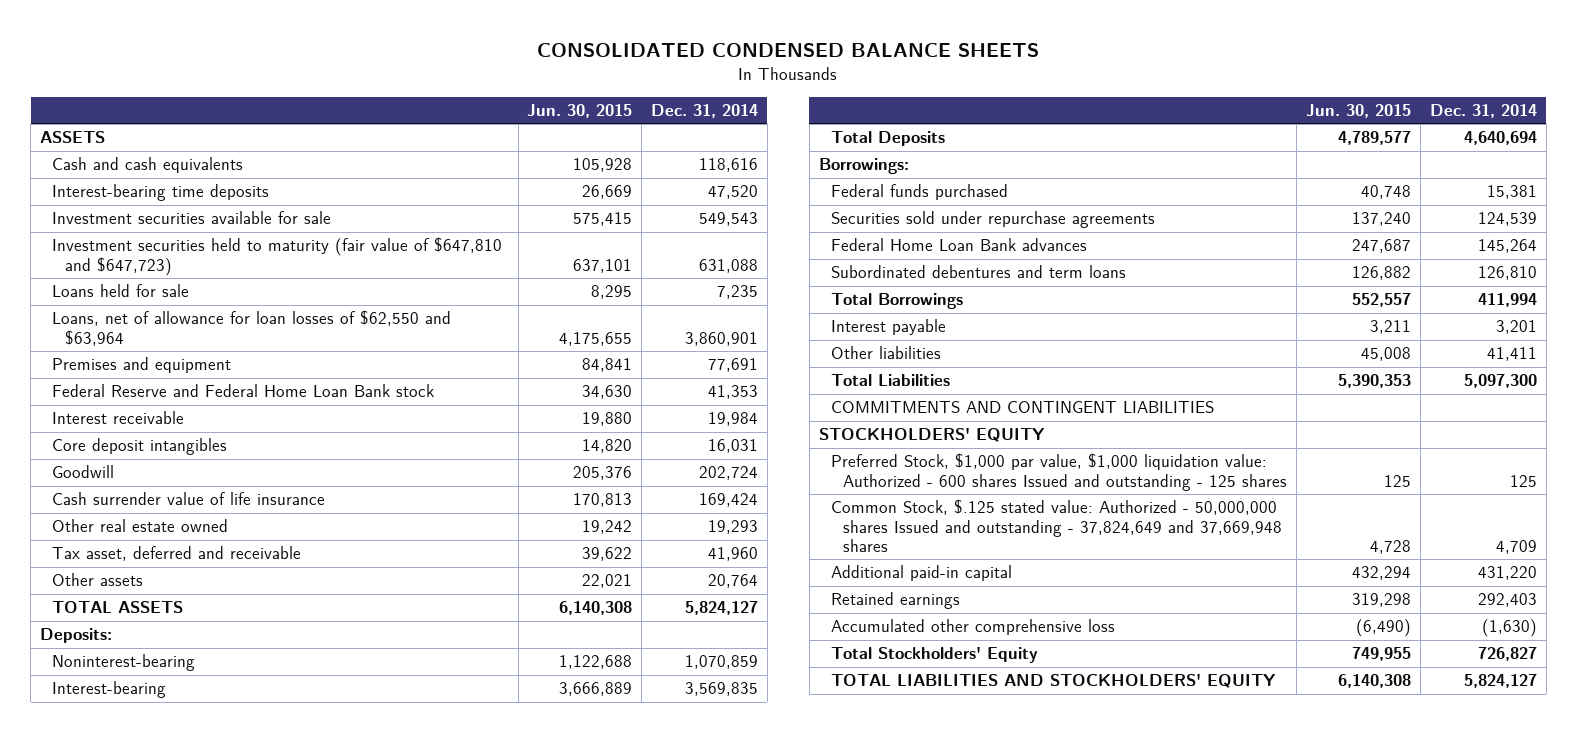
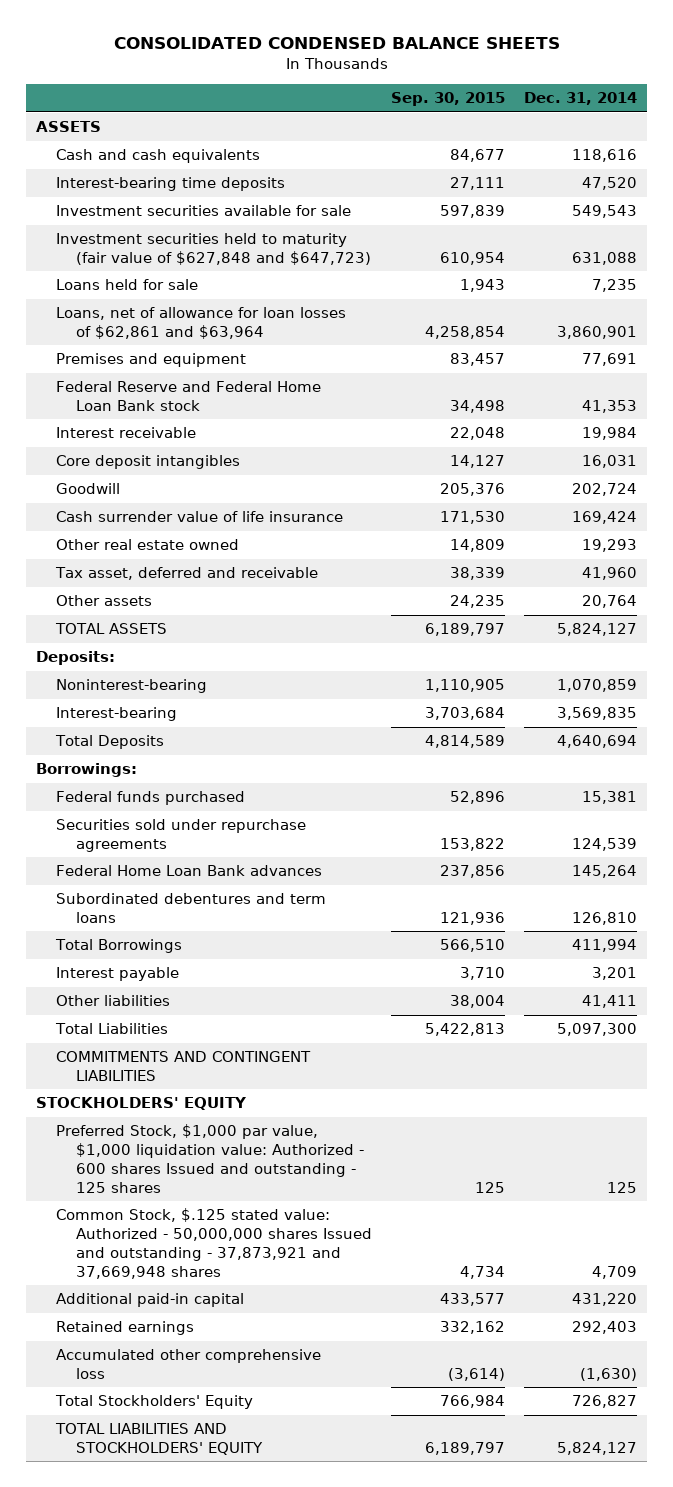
[527,103,633,118] Jun. 30, 2015 -> none
none -> [391,92,506,107] Sep. 30, 2015
[52,237,503,276] Investment securities held to maturity (fair value of $647,810 and $647,723) -> [55,233,371,266] Investment securities held to maturity (fair value of $627,848 and $647,723)
[52,310,452,346] Loans, net of allowance for loan losses of $62,550 and $63,964 -> [55,307,346,340] Loans, net of allowance for loan losses of $62,861 and $63,964
[831,499,1283,552] Common Stock, $.125 stated value: Authorized - 50,000,000 shares Issued and outstanding - 37,824,649 and 37,669,948 shares -> [55,1208,372,1279] Common Stock, $.125 stated value: Authorized - 50,000,000 shares Issued and outstanding - 37,873,921 and 37,669,948 shares

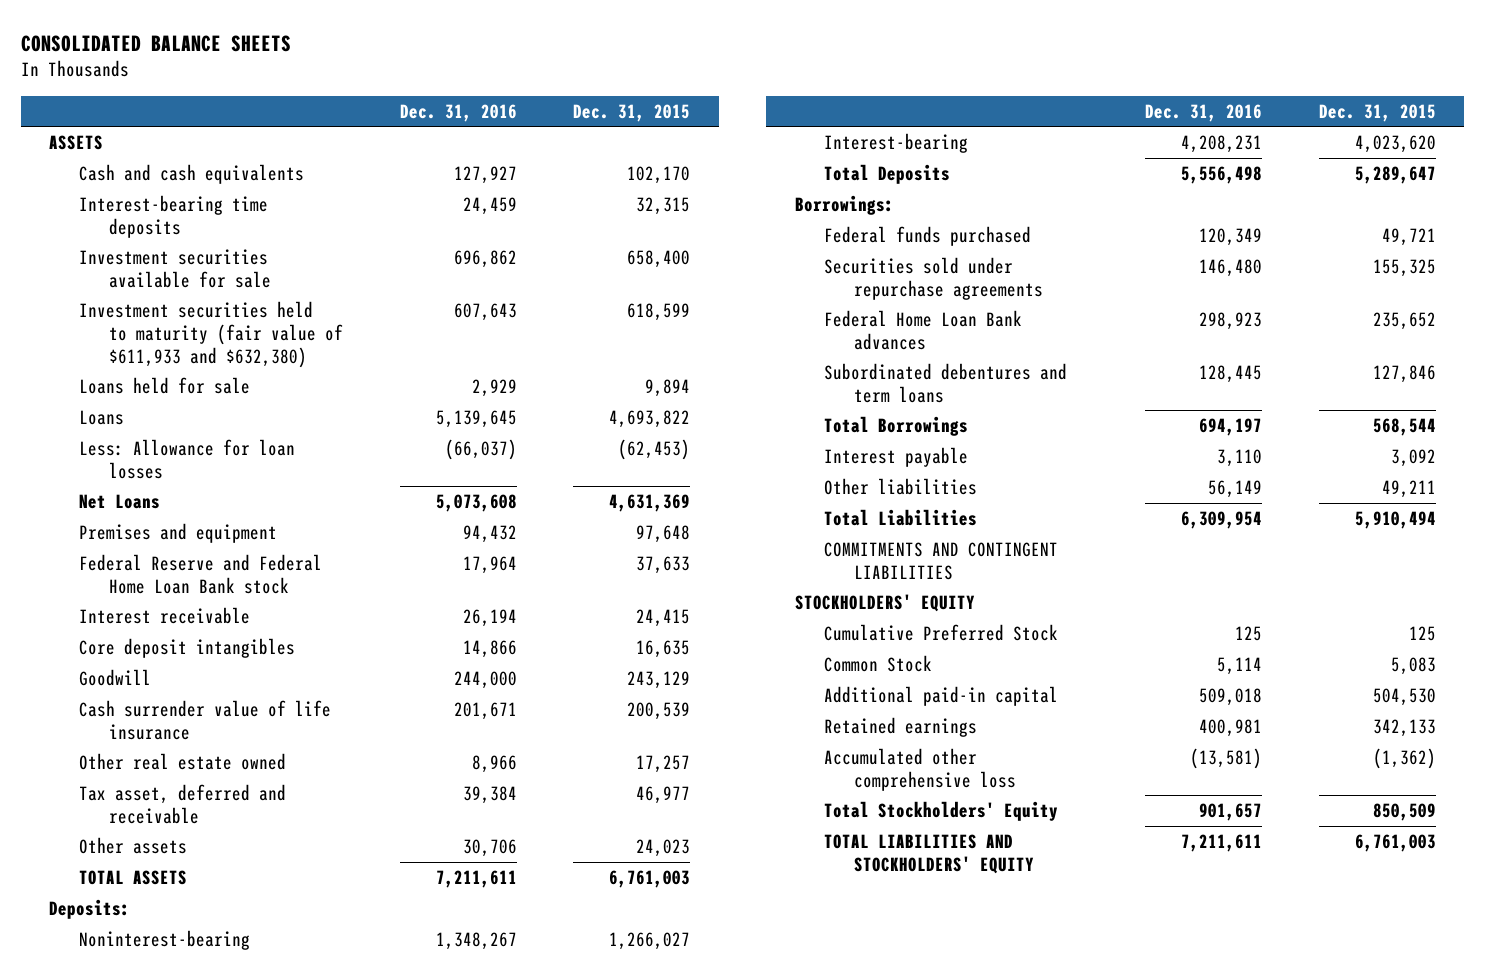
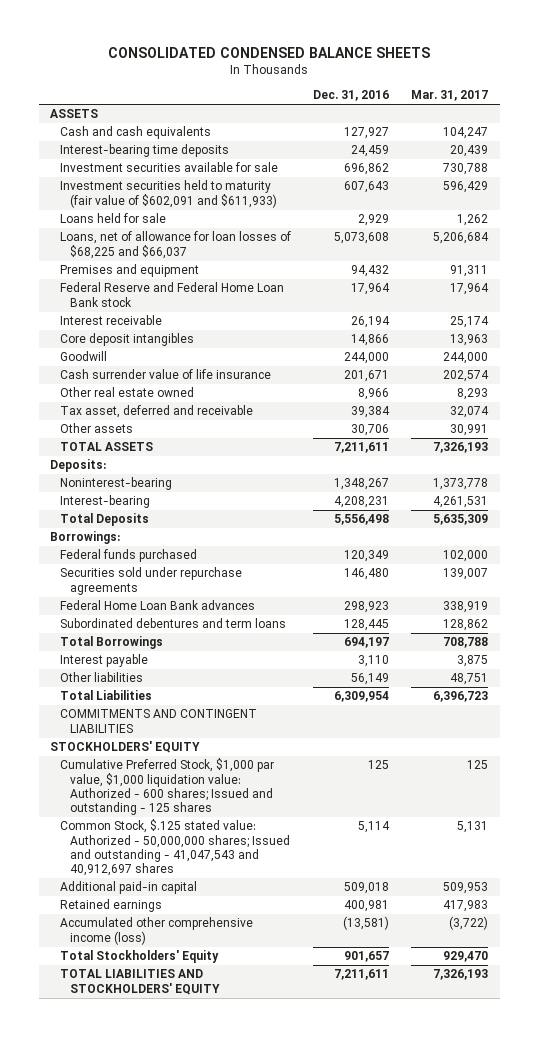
[20,34,291,52] CONSOLIDATED BALANCE SHEETS -> [108,46,431,58] CONSOLIDATED CONDENSED BALANCE SHEETS
[573,103,691,122] Dec. 31, 2015 -> none
none -> [411,90,489,102] Mar. 31, 2017
[79,300,343,368] Investment securities held to maturity (fair value of $611,933 and $632,380) -> [60,180,278,208] Investment securities held to maturity (fair value of $602,091 and $611,933)
[79,409,125,425] Loans -> none
[79,438,296,479] Less: Allowance for loan losses -> none
[79,493,161,509] Net Loans -> [60,231,292,259] Loans, net of allowance for loan losses of $68,225 and $66,037
[824,623,1059,641] Cumulative Preferred Stock -> [60,758,275,816] Cumulative Preferred Stock, $1,000 par value, $1,000 liquidation value: Authorized - 600 shares; Issued and outstanding - 125 shares
[824,654,933,672] Common Stock -> [60,819,291,877] Common Stock, $.125 stated value: Authorized - 50,000,000 shares; Issued and outstanding - 41,047,543 and 40,912,697 shares
[824,747,1017,791] Accumulated other comprehensive loss -> [60,917,254,945] Accumulated other comprehensive income (loss)

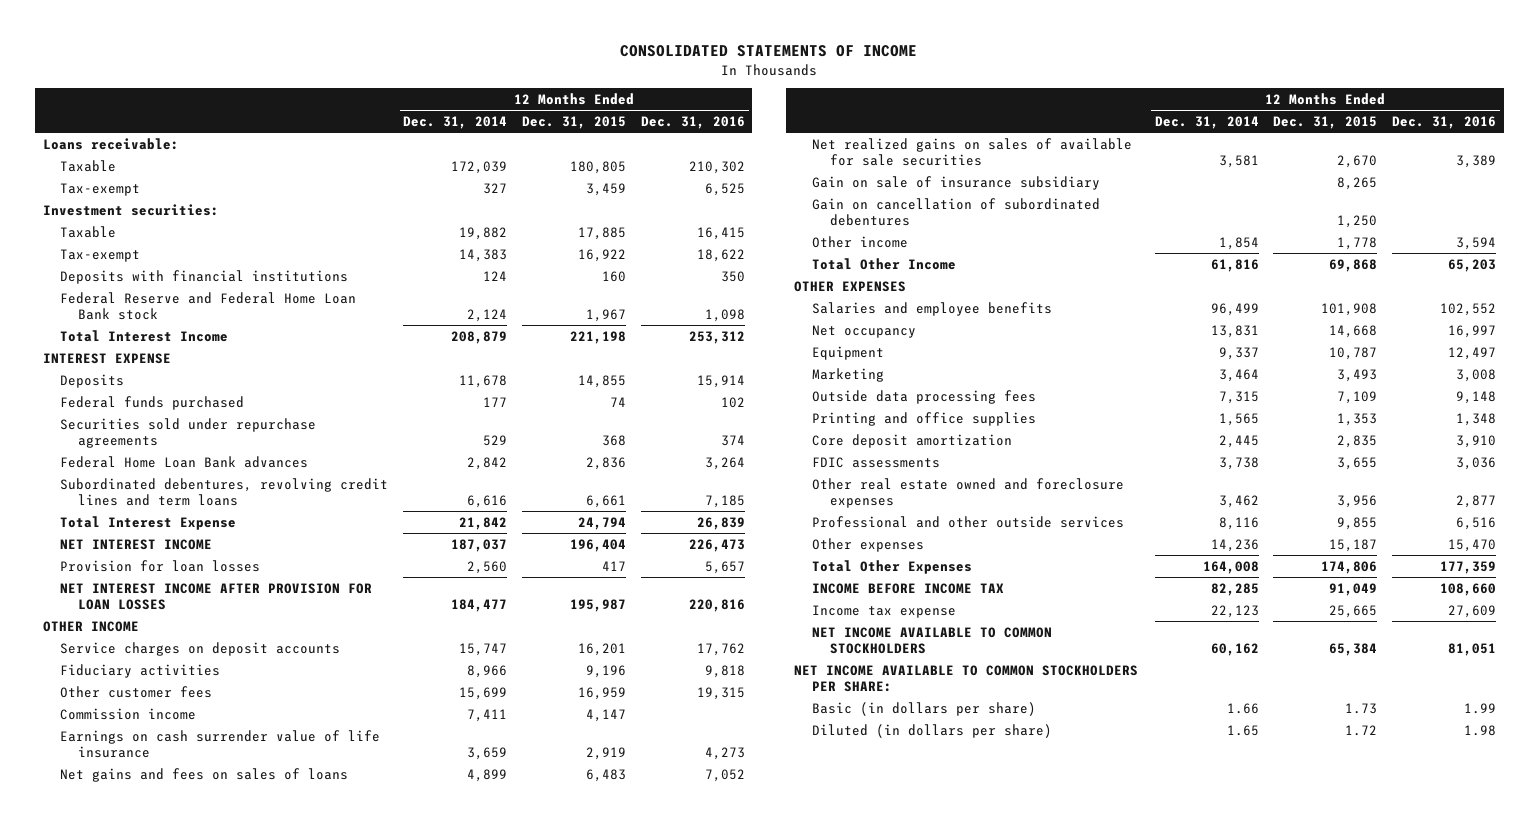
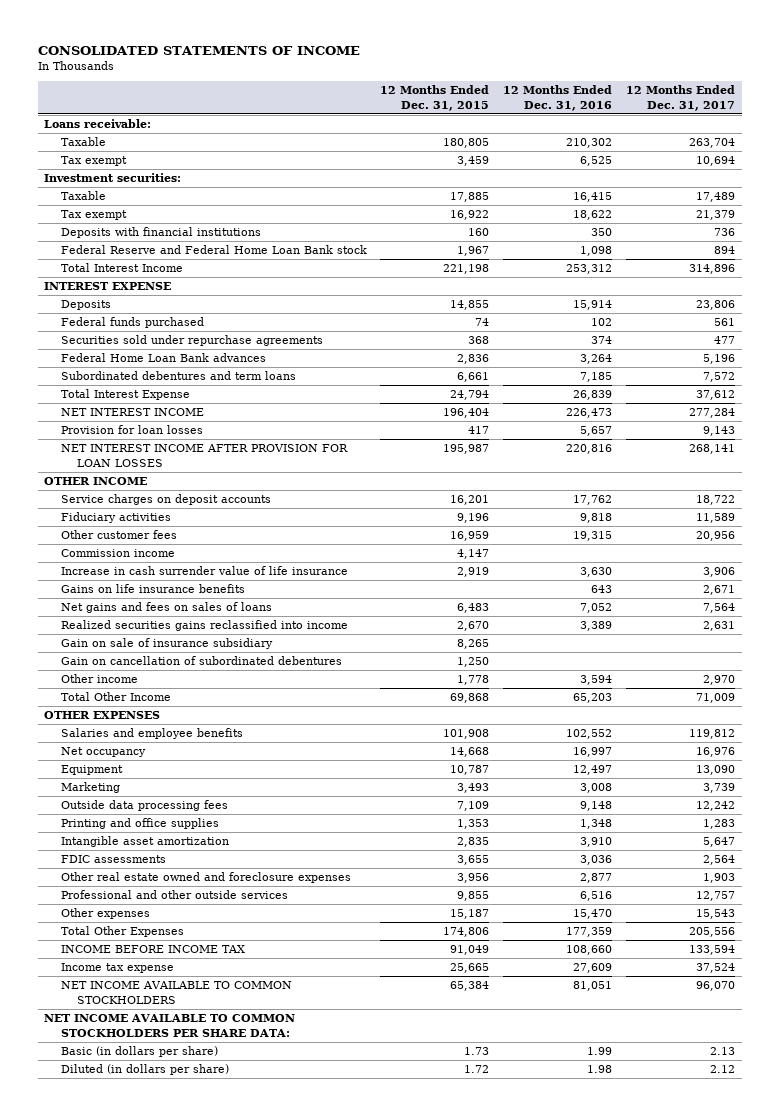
[403,116,508,130] Dec. 31, 2014 -> none
none -> [625,85,735,111] 12 Months Ended Dec. 31, 2017
[60,182,141,196] Tax-exempt -> [60,156,127,167] Tax exempt
[60,248,141,262] Tax-exempt -> [60,210,127,221] Tax exempt
[60,477,389,506] Subordinated debentures, revolving credit lines and term loans -> [60,371,296,381] Subordinated debentures and term loans
[60,729,381,758] Earnings on cash surrender value of life insurance -> [60,566,348,576] Increase in cash surrender value of life insurance
[705,746,746,760] 4,273 -> [580,567,613,578] 3,630
none -> [60,584,245,594] Gains on life insurance benefits
[811,137,1132,166] Net realized gains on sales of available for sale securities -> [60,620,348,632] Realized securities gains reclassified into income
[811,433,1012,448] Core deposit amortization -> [60,836,229,848] Intangible asset amortization
[793,664,1138,692] NET INCOME AVAILABLE TO COMMON STOCKHOLDERS PER SHARE: -> [44,1014,296,1037] NET INCOME AVAILABLE TO COMMON STOCKHOLDERS PER SHARE DATA:

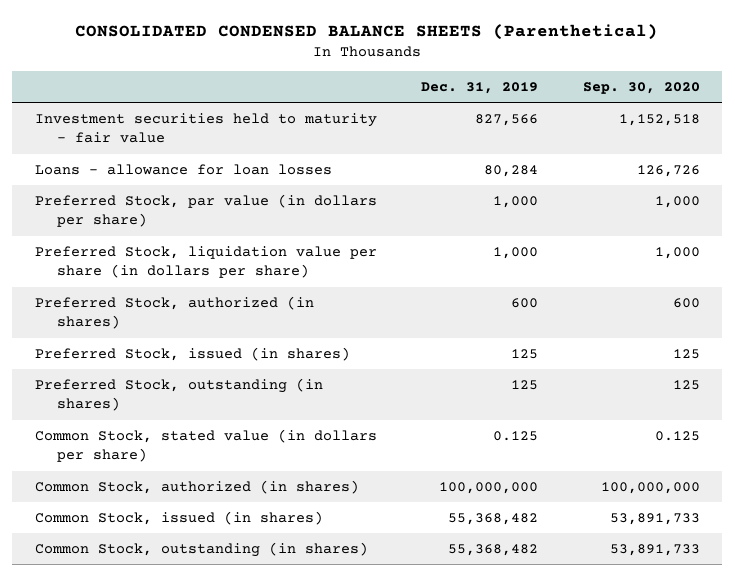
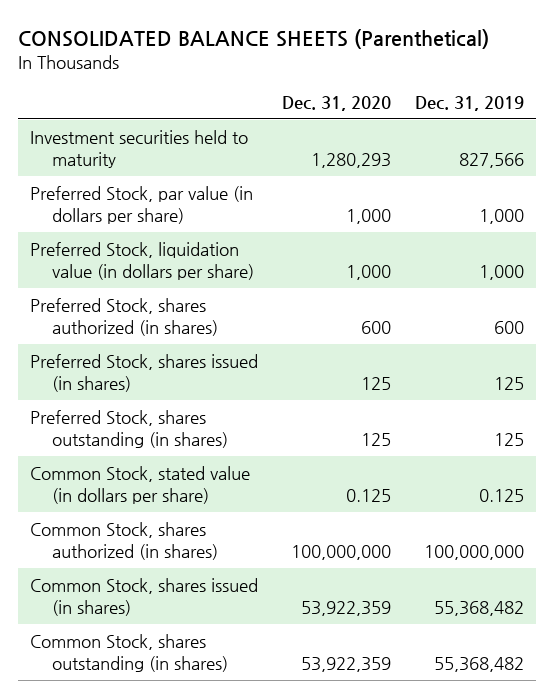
[75,23,659,40] CONSOLIDATED CONDENSED BALANCE SHEETS (Parenthetical) -> [18,28,490,49] CONSOLIDATED BALANCE SHEETS (Parenthetical)
[582,82,700,95] Sep. 30, 2020 -> none
none -> [282,95,392,111] Dec. 31, 2020
[34,163,332,175] Loans - allowance for loan losses -> none
[34,112,377,144] Investment securities held to maturity - fair value -> [30,129,249,169] Investment securities held to maturity
[34,245,377,279] Preferred Stock, liquidation value per share (in dollars per share) -> [30,241,254,281] Preferred Stock, liquidation value (in dollars per share)
[34,295,314,330] Preferred Stock, authorized (in shares) -> [30,297,218,337] Preferred Stock, shares authorized (in shares)
[34,346,350,361] Preferred Stock, issued (in shares) -> [30,353,259,393] Preferred Stock, shares issued (in shares)
[34,377,323,412] Preferred Stock, outstanding (in shares) -> [30,409,228,449] Preferred Stock, shares outstanding (in shares)
[34,479,359,494] Common Stock, authorized (in shares) -> [30,521,218,561] Common Stock, shares authorized (in shares)
[34,510,323,525] Common Stock, issued (in shares) -> [30,577,259,617] Common Stock, shares issued (in shares)
[34,541,368,557] Common Stock, outstanding (in shares) -> [30,633,228,673] Common Stock, shares outstanding (in shares)

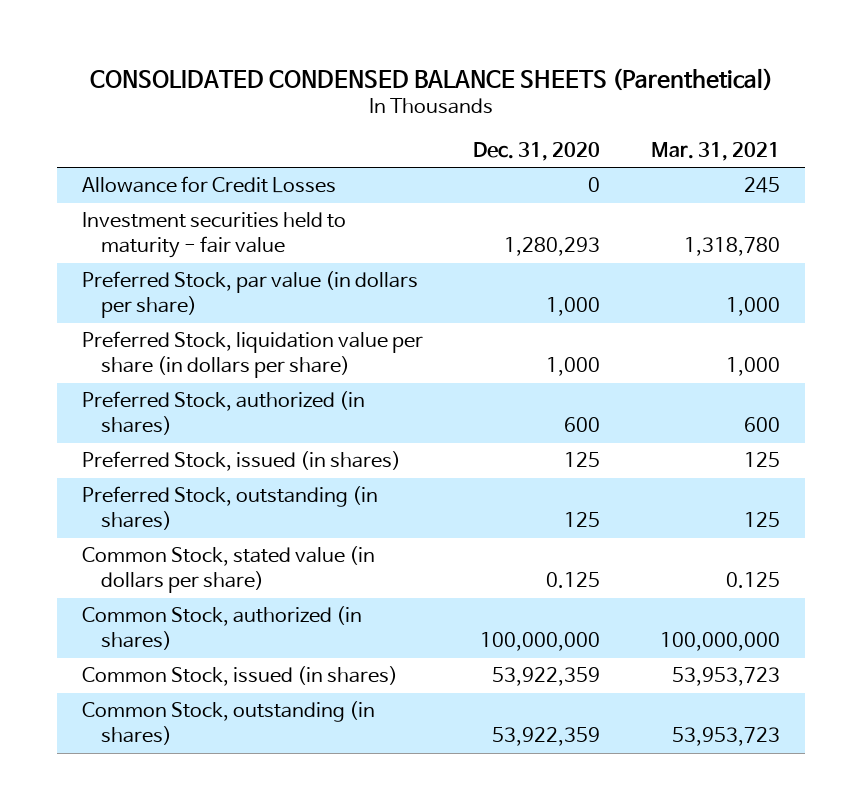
[18,28,490,49] CONSOLIDATED BALANCE SHEETS (Parenthetical) -> [89,68,773,92] CONSOLIDATED CONDENSED BALANCE SHEETS (Parenthetical)
[414,95,524,111] Dec. 31, 2019 -> none
none -> [650,142,780,162] Mar. 31, 2021
none -> [82,176,337,194] Allowance for Credit Losses
[30,129,249,169] Investment securities held to maturity -> [82,212,347,259] Investment securities held to maturity - fair value
[30,241,254,281] Preferred Stock, liquidation value (in dollars per share) -> [82,331,424,379] Preferred Stock, liquidation value per share (in dollars per share)
[30,297,218,337] Preferred Stock, shares authorized (in shares) -> [82,391,366,436] Preferred Stock, authorized (in shares)
[30,353,259,393] Preferred Stock, shares issued (in shares) -> [82,451,402,472] Preferred Stock, issued (in shares)
[30,409,228,449] Preferred Stock, shares outstanding (in shares) -> [82,486,379,531] Preferred Stock, outstanding (in shares)
[30,521,218,561] Common Stock, shares authorized (in shares) -> [82,606,363,651] Common Stock, authorized (in shares)
[30,577,259,617] Common Stock, shares issued (in shares) -> [82,666,399,687] Common Stock, issued (in shares)
[30,633,228,673] Common Stock, shares outstanding (in shares) -> [82,701,376,746] Common Stock, outstanding (in shares)

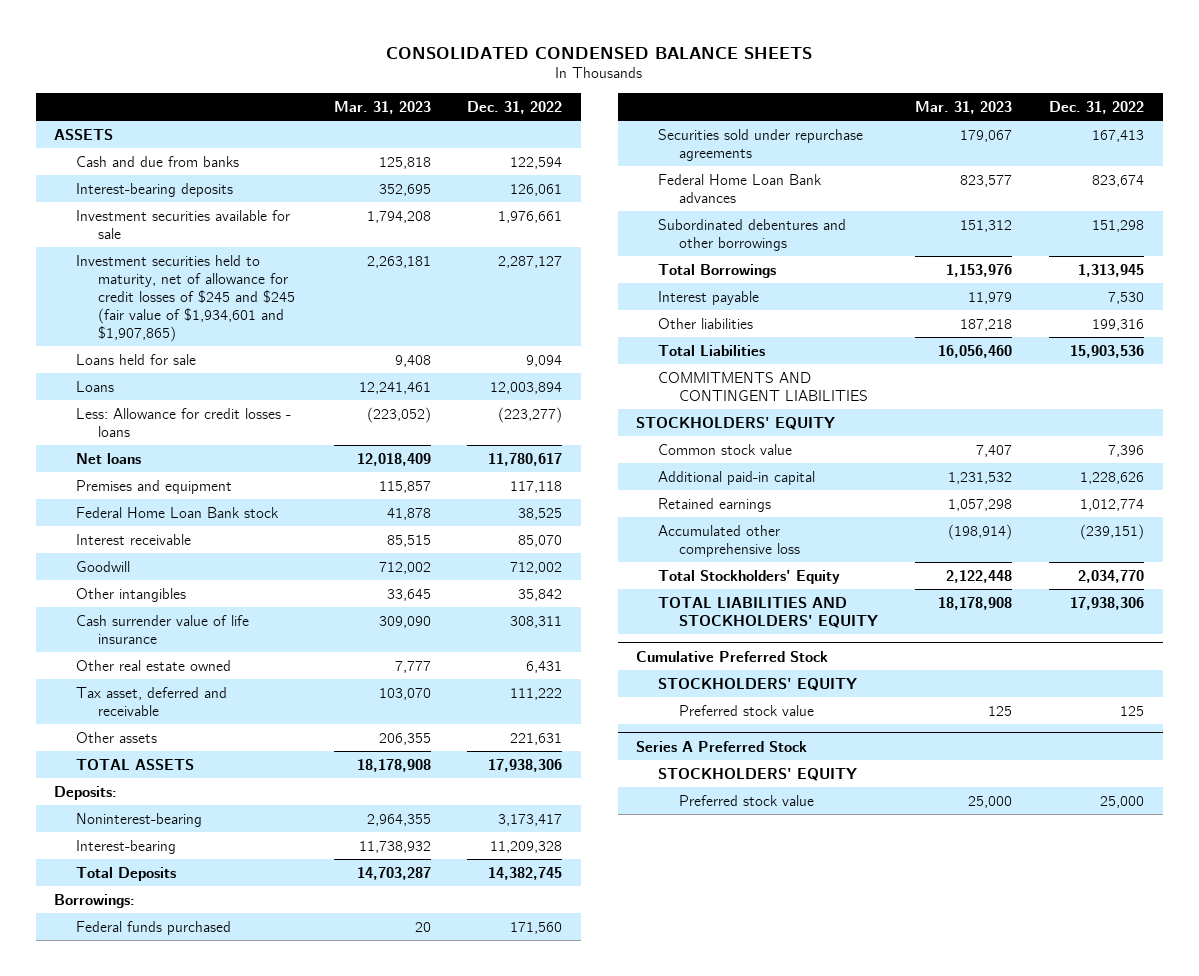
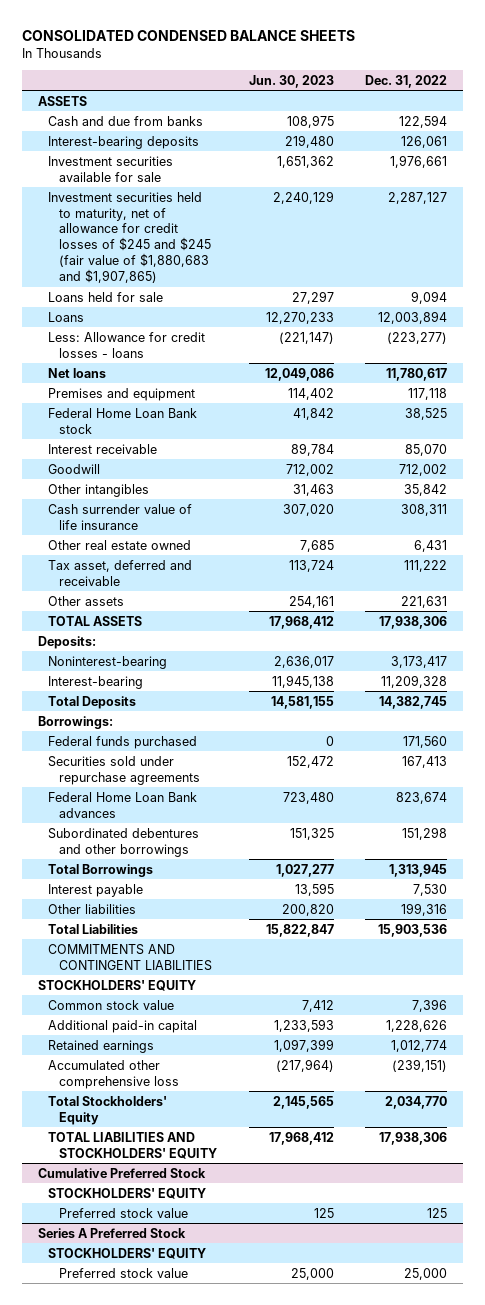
[333,100,431,114] Mar. 31, 2023 -> none
none -> [248,74,334,88] Jun. 30, 2023
[75,254,295,342] Investment securities held to maturity, net of allowance for credit losses of $245 and $245 (fair value of $1,934,601 and $1,907,865) -> [48,191,211,284] Investment securities held to maturity, net of allowance for credit losses of $245 and $245 (fair value of $1,880,683 and $1,907,865)

